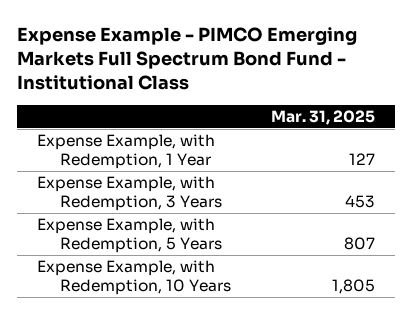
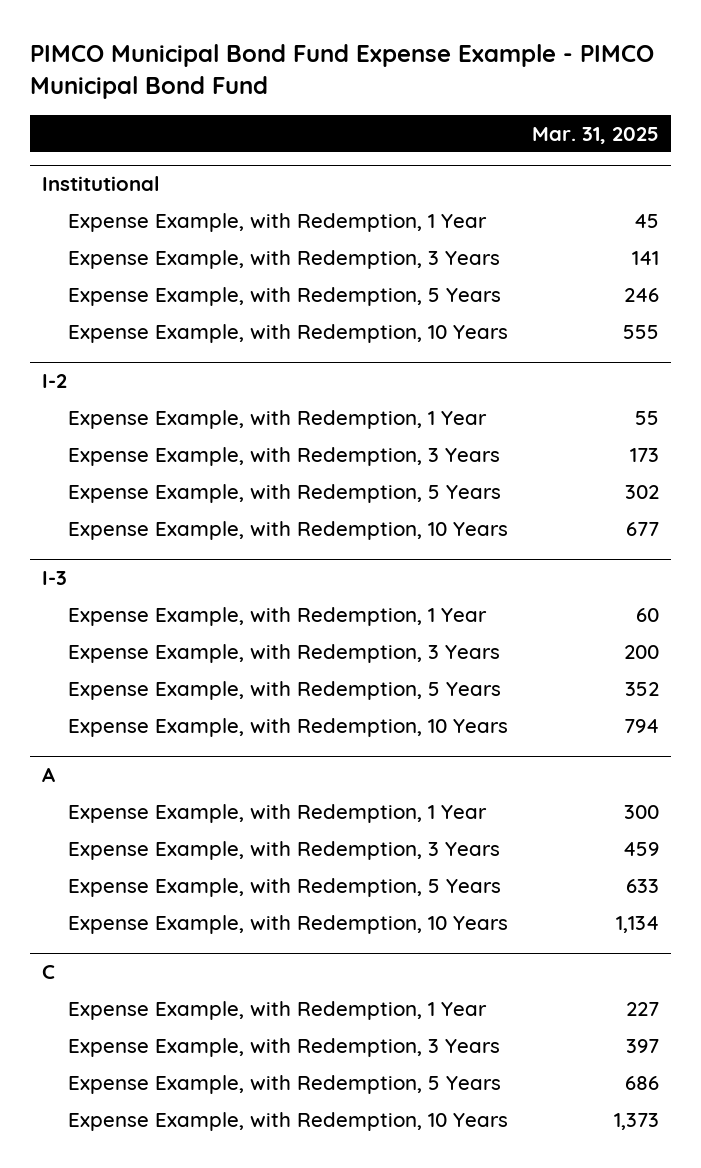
[16,26,357,91] Expense Example - PIMCO Emerging Markets Full Spectrum Bond Fund - Institutional Class -> [30,44,655,100] PIMCO Municipal Bond Fund Expense Example - PIMCO Municipal Bond Fund
none -> [42,176,161,192] Institutional
[349,152,376,165] 127 -> [634,213,660,228] 45
[345,194,376,208] 453 -> [632,250,660,265] 141
[344,236,376,250] 807 -> [624,287,660,302] 246
[332,278,376,294] 1,805 -> [623,324,660,339] 555
none -> [42,374,68,389] I-2
none -> [67,409,487,429] Expense Example, with Redemption, 1 Year
none -> [67,446,500,466] Expense Example, with Redemption, 3 Years
none -> [67,483,501,503] Expense Example, with Redemption, 5 Years
none -> [67,520,508,540] Expense Example, with Redemption, 10 Years
none -> [42,571,68,586] I-3
none -> [67,606,487,626] Expense Example, with Redemption, 1 Year
none -> [67,643,500,663] Expense Example, with Redemption, 3 Years
none -> [67,680,501,700] Expense Example, with Redemption, 5 Years
none -> [67,717,508,737] Expense Example, with Redemption, 10 Years
none -> [42,767,56,783] A
none -> [67,803,487,823] Expense Example, with Redemption, 1 Year
none -> [67,840,500,860] Expense Example, with Redemption, 3 Years
none -> [67,877,501,897] Expense Example, with Redemption, 5 Years
none -> [67,914,508,934] Expense Example, with Redemption, 10 Years
none -> [42,965,56,980] C
none -> [67,1000,487,1020] Expense Example, with Redemption, 1 Year
none -> [67,1037,500,1057] Expense Example, with Redemption, 3 Years
none -> [67,1074,501,1094] Expense Example, with Redemption, 5 Years
none -> [67,1111,508,1131] Expense Example, with Redemption, 10 Years

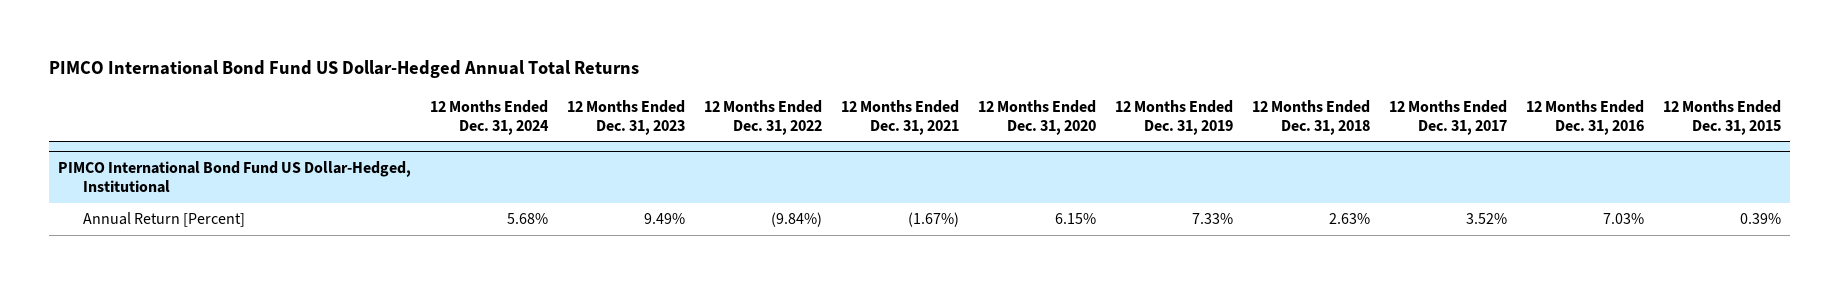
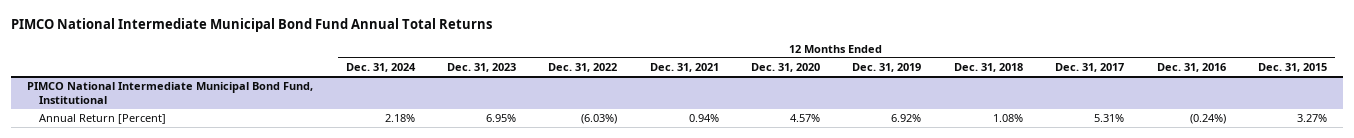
[48,59,639,78] PIMCO International Bond Fund US Dollar-Hedged Annual Total Returns -> [11,17,493,32] PIMCO National Intermediate Municipal Bond Fund Annual Total Returns
[58,160,412,194] PIMCO International Bond Fund US Dollar-Hedged, Institutional -> none
none -> [27,82,314,105] PIMCO National Intermediate Municipal Bond Fund, Institutional
[507,213,549,225] 5.68% -> [384,114,415,123] 2.18%
[644,213,686,225] 9.49% -> [485,114,516,123] 6.95%
[771,212,823,228] (9.84%) -> [581,114,618,125] (6.03%)
[908,212,960,228] (1.67%) -> [688,114,719,123] 0.94%
[1055,213,1097,225] 6.15% -> [790,114,821,123] 4.57%
[1192,213,1234,225] 7.33% -> [891,114,922,123] 6.92%
[1329,213,1371,225] 2.63% -> [992,114,1023,123] 1.08%
[1466,213,1508,225] 3.52% -> [1094,114,1125,123] 5.31%
[1603,213,1645,225] 7.03% -> [1189,114,1226,125] (0.24%)
[1740,213,1782,225] 0.39% -> [1296,114,1327,123] 3.27%

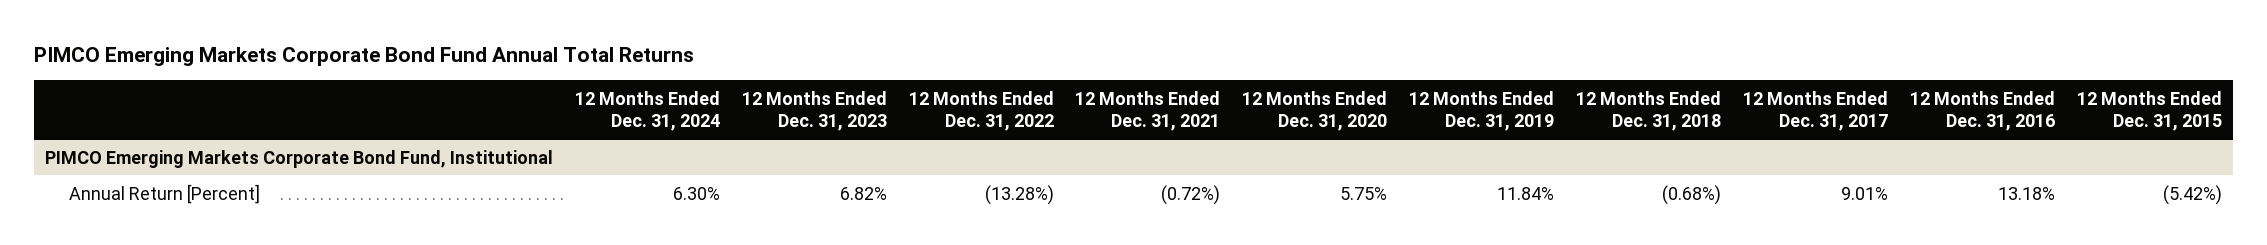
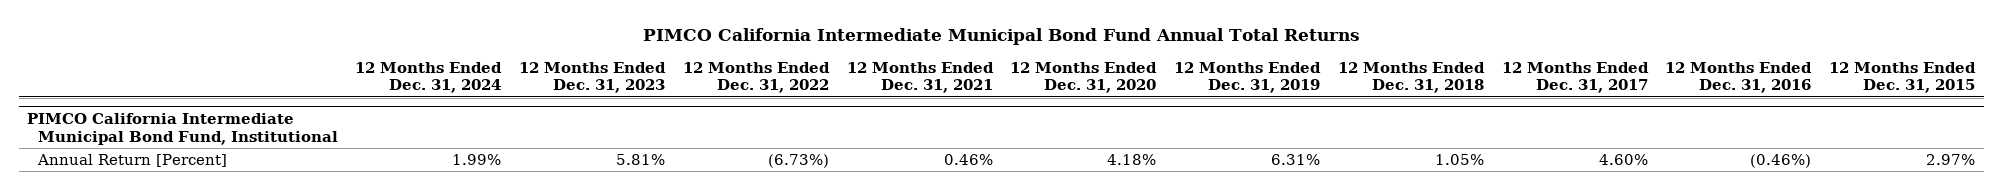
[33,47,694,67] PIMCO Emerging Markets Corporate Bond Fund Annual Total Returns -> [643,28,1361,46] PIMCO California Intermediate Municipal Bond Fund Annual Total Returns
[44,149,553,168] PIMCO Emerging Markets Corporate Bond Fund, Institutional -> none
none -> [27,112,338,145] PIMCO California Intermediate Municipal Bond Fund, Institutional
[672,186,720,200] 6.30% -> [452,153,502,165] 1.99%
[839,186,887,200] 6.82% -> [616,153,666,165] 5.81%
[984,184,1054,205] (13.28%) -> [767,153,829,168] (6.73%)
[1161,184,1221,205] (0.72%) -> [943,153,993,165] 0.46%
[1340,186,1388,200] 5.75% -> [1107,153,1157,165] 4.18%
[1497,186,1555,200] 11.84% -> [1271,153,1321,165] 6.31%
[1662,184,1722,205] (0.68%) -> [1434,153,1484,165] 1.05%
[1840,186,1888,200] 9.01% -> [1598,153,1648,165] 4.60%
[1997,186,2055,200] 13.18% -> [1750,153,1812,168] (0.46%)
[2162,184,2222,205] (5.42%) -> [1926,153,1976,165] 2.97%

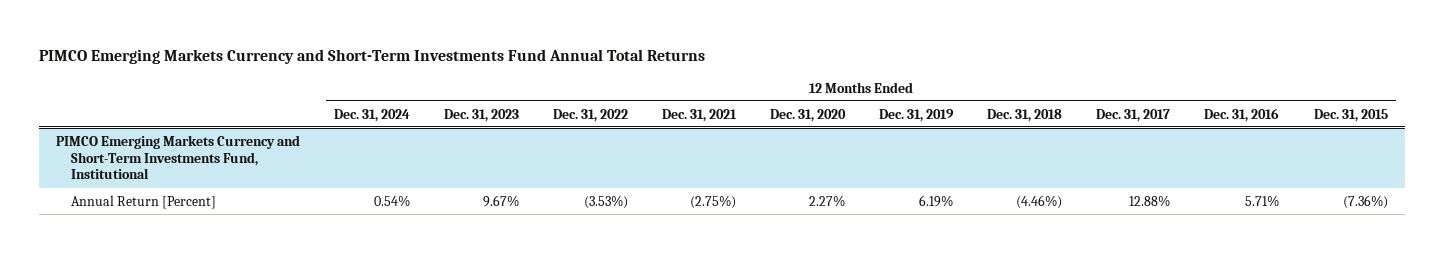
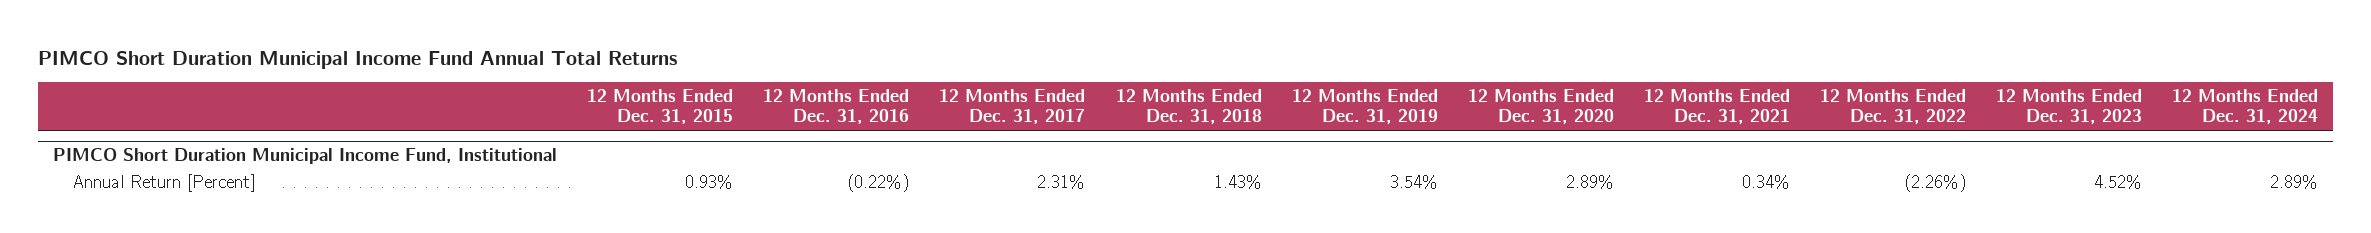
[38,48,705,64] PIMCO Emerging Markets Currency and Short-Term Investments Fund Annual Total Returns -> [38,51,678,70] PIMCO Short Duration Municipal Income Fund Annual Total Returns
[55,134,300,180] PIMCO Emerging Markets Currency and Short-Term Investments Fund, Institutional -> none
none -> [53,147,558,164] PIMCO Short Duration Municipal Income Fund, Institutional
[374,194,411,207] 0.54% -> [2270,174,2319,189] 2.89%
[483,194,520,207] 9.67% -> [2094,174,2143,189] 4.52%
[584,194,629,209] (3.53%) -> [1904,173,1967,192] (2.26%)
[690,194,737,209] (2.75%) -> [1741,174,1790,189] 0.34%
[809,194,846,207] 2.27% -> [1565,174,1614,189] 2.89%
[919,194,954,207] 6.19% -> [1389,174,1438,189] 3.54%
[1016,194,1063,209] (4.46%) -> [1213,174,1262,189] 1.43%
[1129,194,1171,207] 12.88% -> [1037,174,1086,189] 2.31%
[1245,194,1280,207] 5.71% -> [847,173,910,192] (0.22%)
[1342,194,1388,209] (7.36%) -> [685,174,734,189] 0.93%

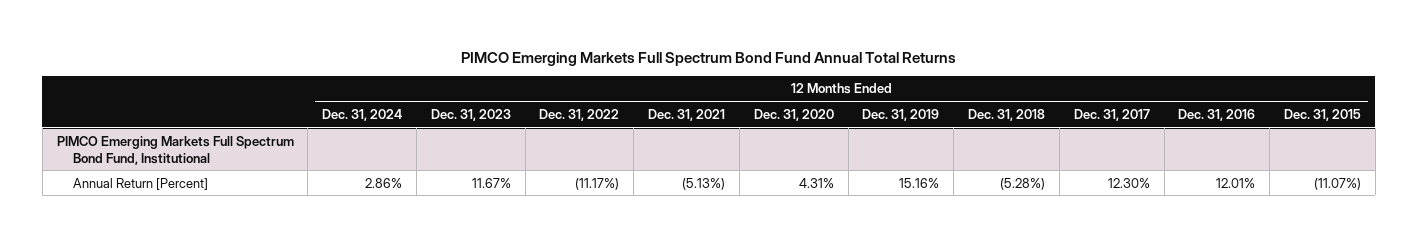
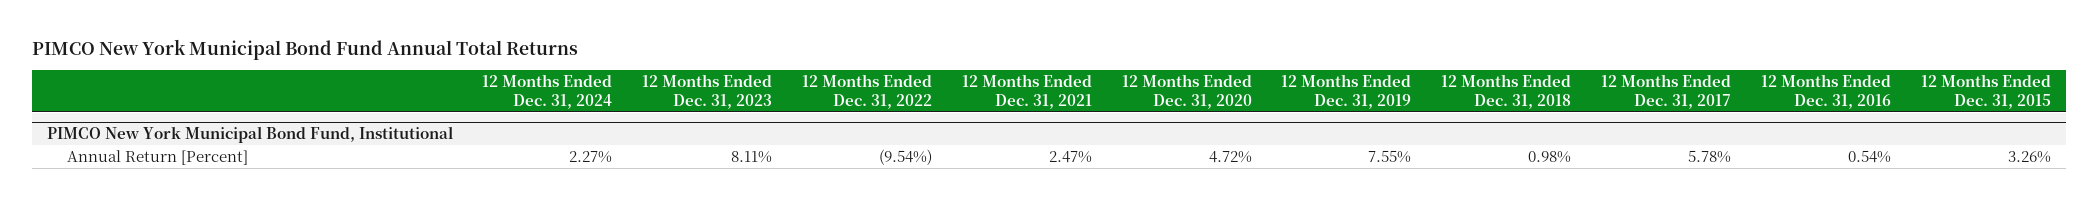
[460,51,956,66] PIMCO Emerging Markets Full Spectrum Bond Fund Annual Total Returns -> [31,39,578,61] PIMCO New York Municipal Bond Fund Annual Total Returns
[56,135,294,165] PIMCO Emerging Markets Full Spectrum Bond Fund, Institutional -> none
none -> [46,126,453,144] PIMCO New York Municipal Bond Fund, Institutional
[365,177,403,188] 2.86% -> [569,151,613,164] 2.27%
[471,177,511,188] 11.67% -> [731,151,773,164] 8.11%
[575,177,620,190] (11.17%) -> [879,149,933,166] (9.54%)
[682,177,726,190] (5.13%) -> [1048,151,1092,164] 2.47%
[798,177,834,188] 4.31% -> [1208,151,1252,164] 4.72%
[899,177,940,188] 15.16% -> [1368,150,1412,164] 7.55%
[1000,177,1046,190] (5.28%) -> [1528,151,1572,164] 0.98%
[1107,177,1150,188] 12.30% -> [1688,150,1732,164] 5.78%
[1216,177,1256,188] 12.01% -> [1847,150,1891,164] 0.54%
[1314,177,1362,190] (11.07%) -> [2007,151,2051,164] 3.26%

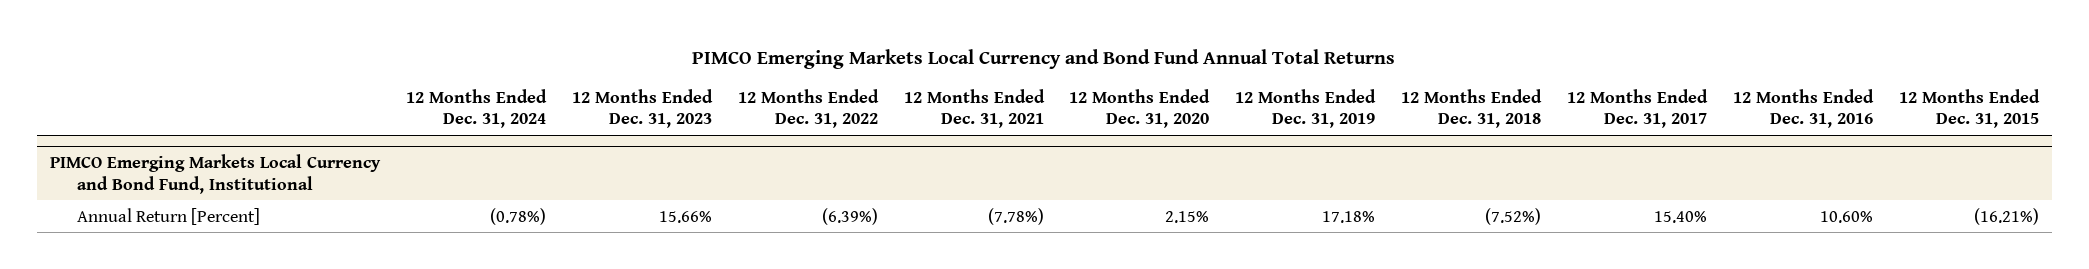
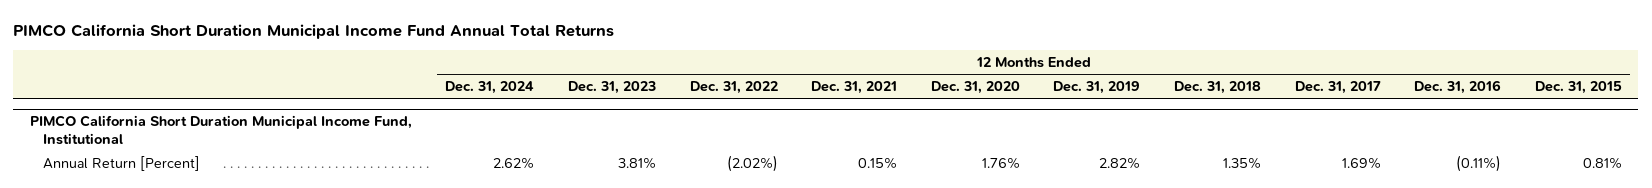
[692,48,1396,69] PIMCO Emerging Markets Local Currency and Bond Fund Annual Total Returns -> [13,23,615,39] PIMCO California Short Duration Municipal Income Fund Annual Total Returns
[50,154,382,194] PIMCO Emerging Markets Local Currency and Bond Fund, Institutional -> none
none -> [29,115,412,146] PIMCO California Short Duration Municipal Income Fund, Institutional
[489,207,546,225] (0.78%) -> [493,157,535,170] 2.62%
[658,210,712,223] 15.66% -> [618,157,657,170] 3.81%
[821,207,878,225] (6.39%) -> [726,155,778,173] (2.02%)
[987,207,1044,225] (7.78%) -> [858,157,898,170] 0.15%
[1165,210,1210,223] 2.15% -> [981,157,1020,170] 1.76%
[1322,210,1376,223] 17.18% -> [1099,157,1141,170] 2.82%
[1485,207,1542,225] (7.52%) -> [1222,157,1261,170] 1.35%
[1654,210,1708,223] 15.40% -> [1341,157,1381,170] 1.69%
[1819,210,1873,223] 10.60% -> [1456,155,1502,173] (0.11%)
[1973,207,2039,225] (16.21%) -> [1582,157,1622,170] 0.81%

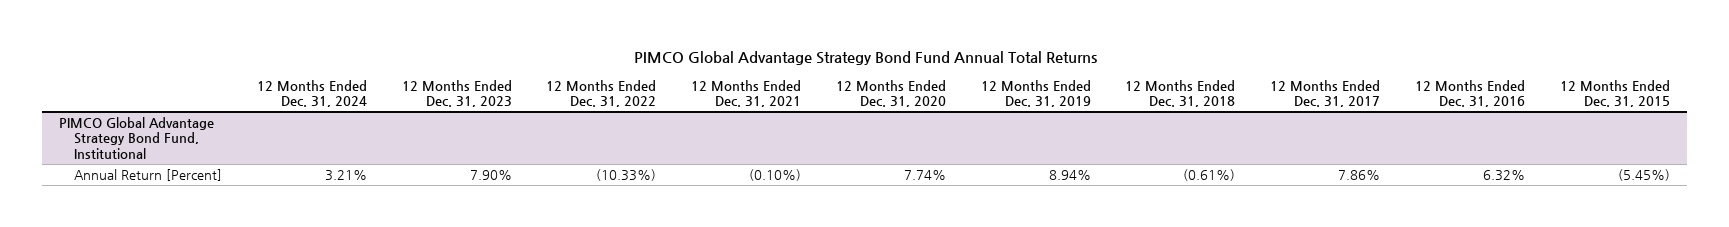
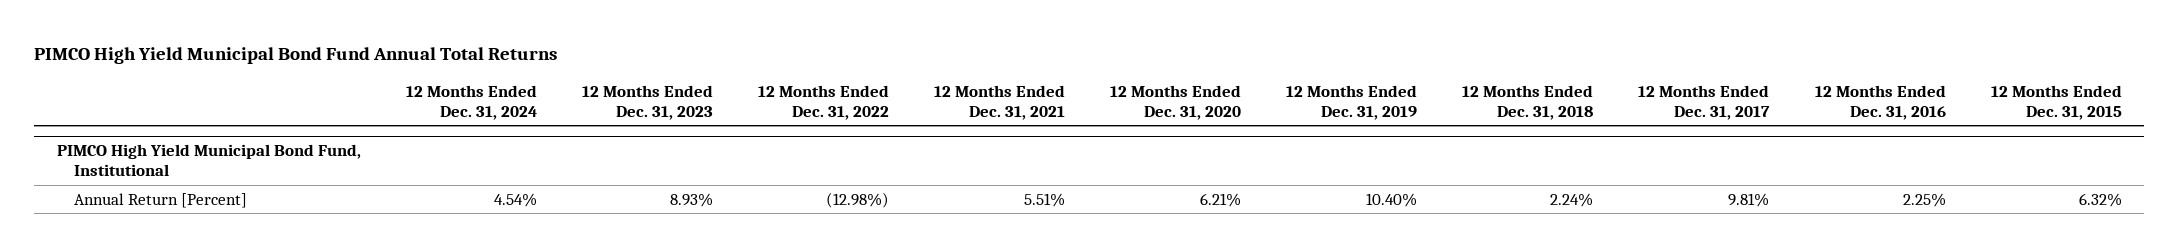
[633,50,1097,65] PIMCO Global Advantage Strategy Bond Fund Annual Total Returns -> [34,47,558,65] PIMCO High Yield Municipal Bond Fund Annual Total Returns
[59,117,215,159] PIMCO Global Advantage Strategy Bond Fund, Institutional -> none
none -> [56,143,361,176] PIMCO High Yield Municipal Bond Fund, Institutional
[324,170,367,182] 3.21% -> [493,192,537,207] 4.54%
[469,170,512,181] 7.90% -> [669,192,713,207] 8.93%
[596,169,657,182] (10.33%) -> [825,191,889,208] (12.98%)
[749,169,802,182] (0.10%) -> [1024,192,1066,207] 5.51%
[903,170,946,181] 7.74% -> [1200,192,1242,207] 6.21%
[1048,170,1091,181] 8.94% -> [1366,192,1418,207] 10.40%
[1183,169,1236,182] (0.61%) -> [1550,192,1594,207] 2.24%
[1338,170,1381,181] 7.86% -> [1728,192,1770,207] 9.81%
[1483,170,1526,182] 6.32% -> [1902,192,1946,207] 2.25%
[1617,169,1670,182] (5.45%) -> [2078,192,2122,207] 6.32%

